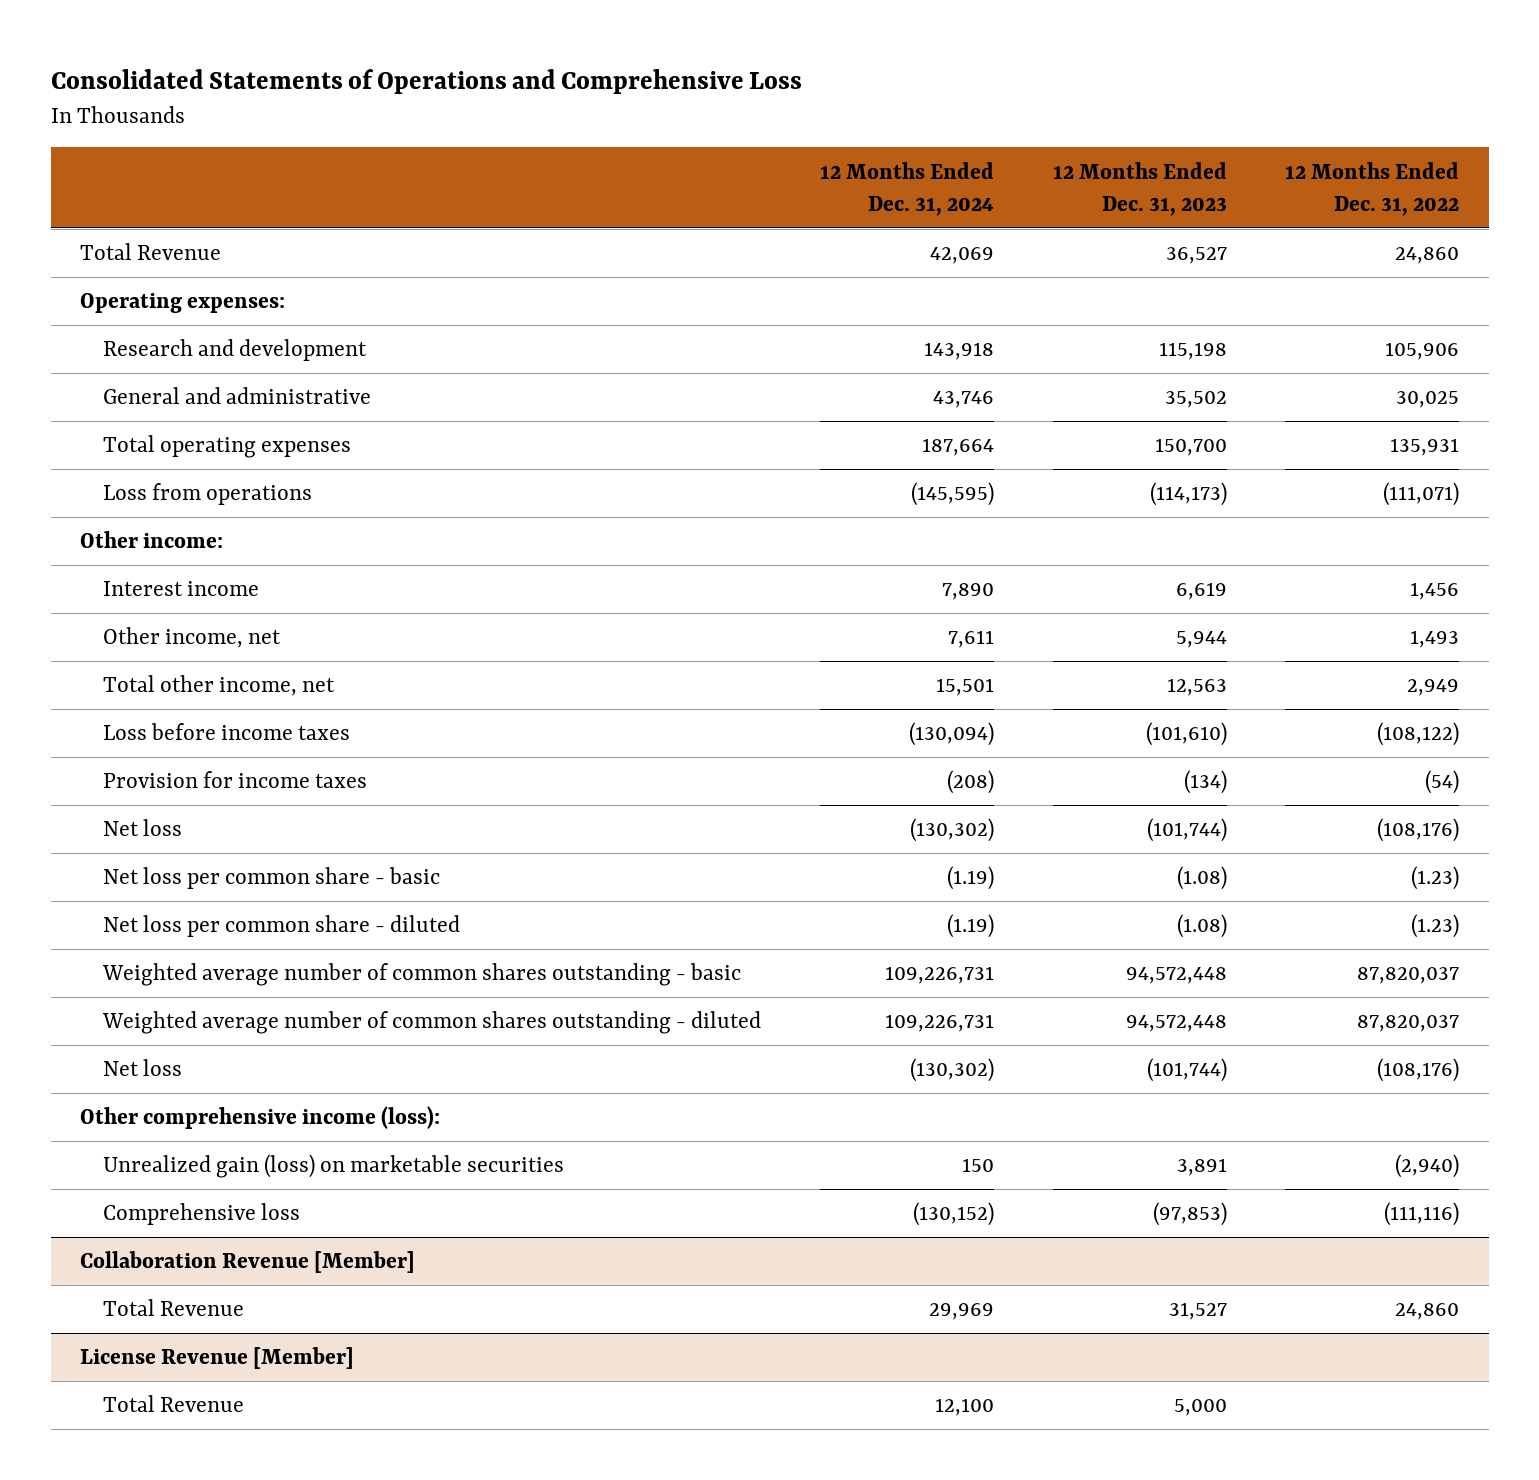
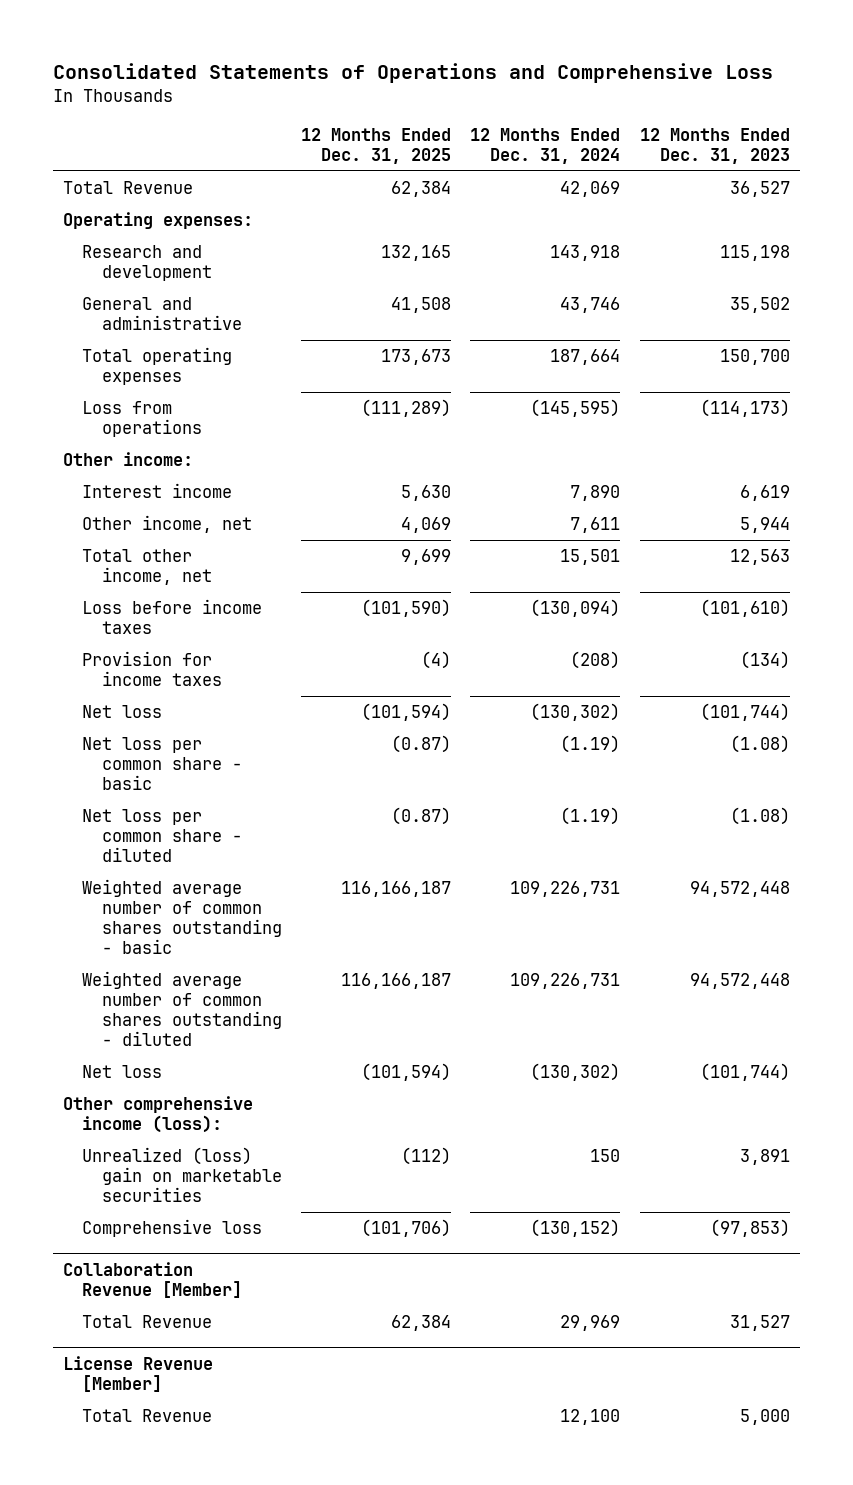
[1285,161,1460,216] 12 Months Ended Dec. 31, 2022 -> none
none -> [300,128,451,165] 12 Months Ended Dec. 31, 2025
[103,1154,565,1179] Unrealized gain (loss) on marketable securities -> [82,1147,282,1202] Unrealized (loss) gain on marketable securities

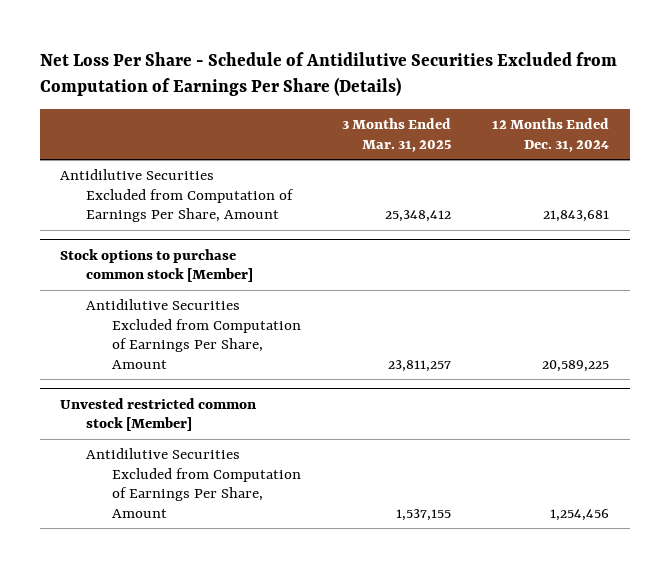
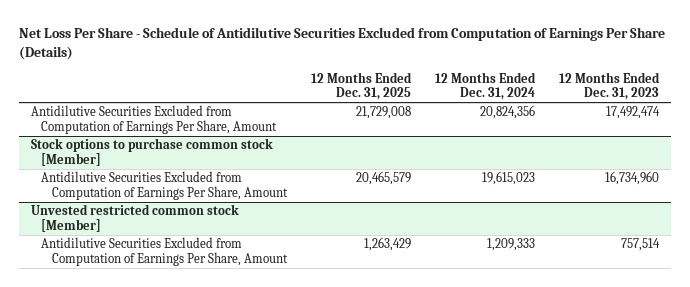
[342,118,452,152] 3 Months Ended Mar. 31, 2025 -> none
none -> [310,71,412,101] 12 Months Ended Dec. 31, 2025
none -> [558,71,660,101] 12 Months Ended Dec. 31, 2023
[543,210,610,223] 21,843,681 -> [479,105,535,120] 20,824,356
[542,359,610,372] 20,589,225 -> [481,171,535,186] 19,615,023
[550,508,610,521] 1,254,456 -> [486,238,535,252] 1,209,333

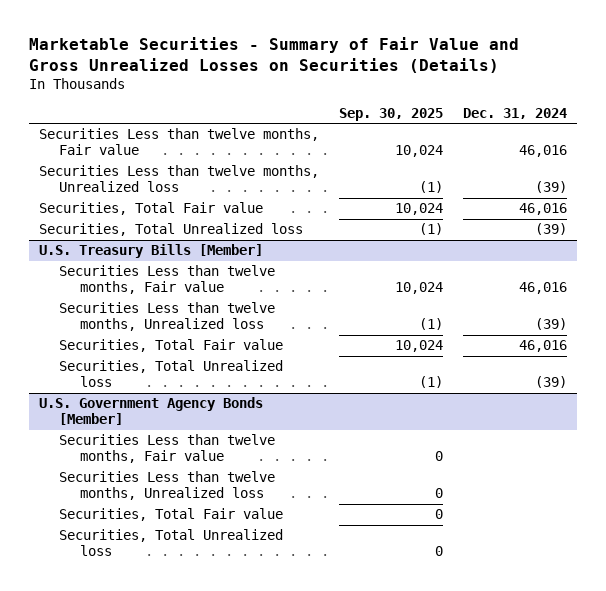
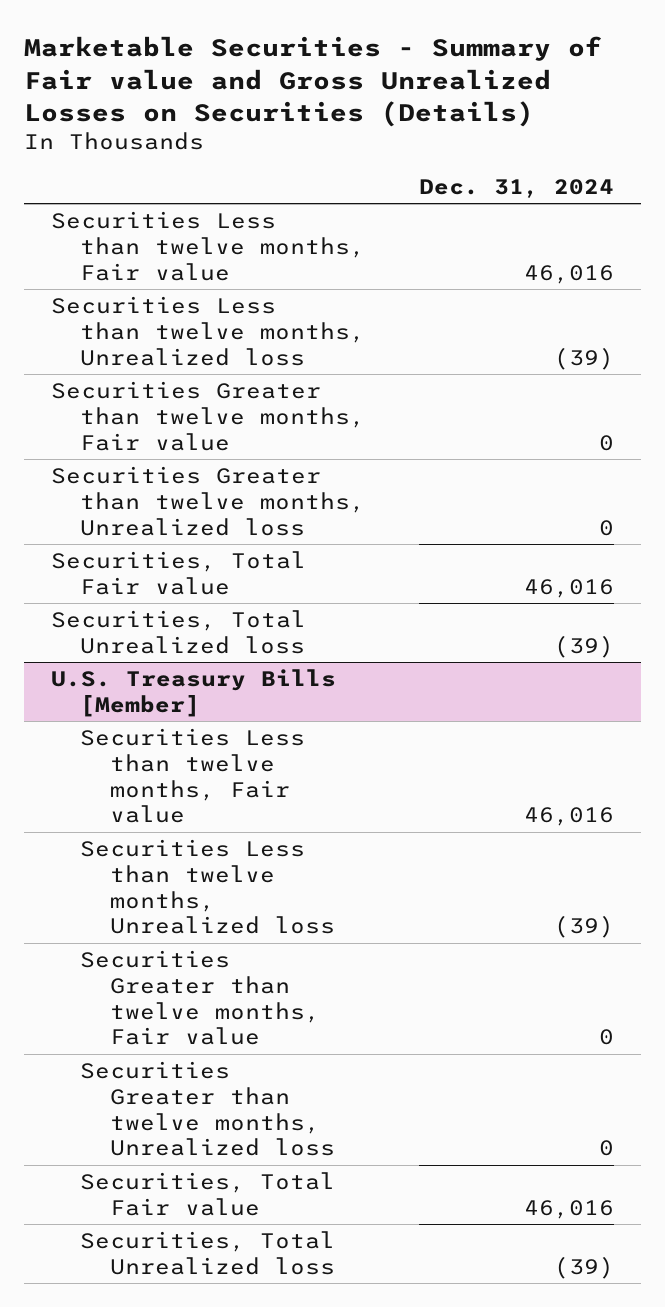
[29,37,520,74] Marketable Securities - Summary of Fair Value and Gross Unrealized Losses on Securities (Details) -> [23,36,602,128] Marketable Securities - Summary of Fair value and Gross Unrealized Losses on Securities (Details)
[339,108,444,122] Sep. 30, 2025 -> none
none -> [50,380,366,451] Securities Greater than twelve months, Fair value
none -> [50,465,366,536] Securities Greater than twelve months, Unrealized loss
none -> [80,949,320,1046] Securities Greater than twelve months, Fair value
none -> [80,1060,335,1157] Securities Greater than twelve months, Unrealized loss
[39,397,264,426] U.S. Government Agency Bonds [Member] -> none
[59,434,276,464] Securities Less than twelve months, Fair value -> none
[59,471,276,501] Securities Less than twelve months, Unrealized loss -> none
[59,508,284,522] Securities, Total Fair value -> none
[59,529,284,557] Securities, Total Unrealized loss -> none

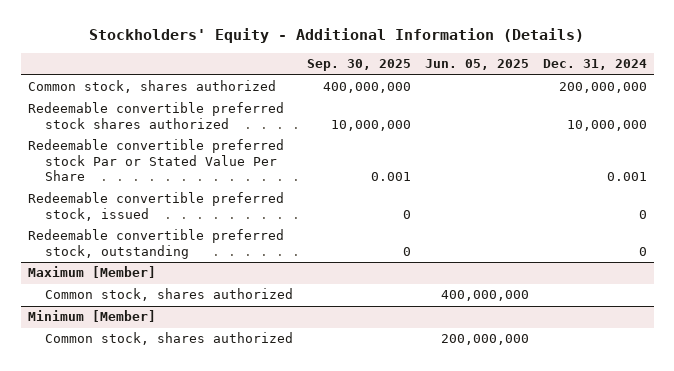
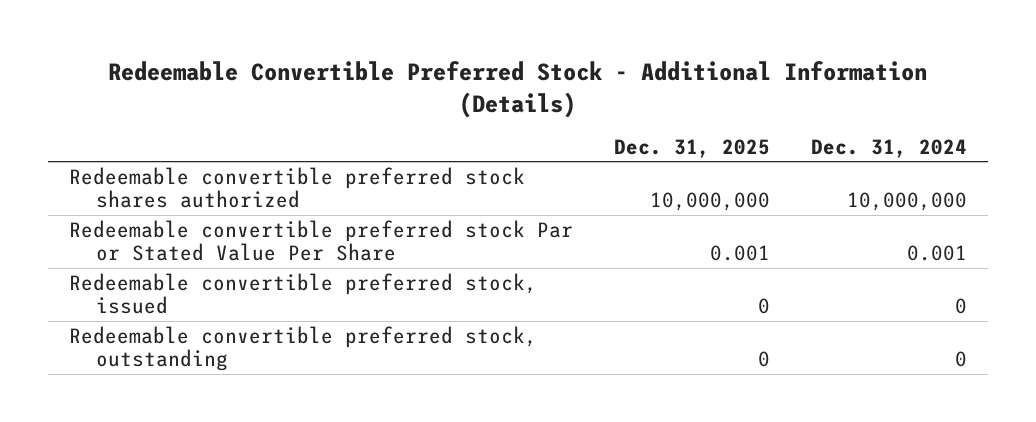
[89,28,585,44] Stockholders' Equity - Additional Information (Details) -> [108,60,928,118] Redeemable Convertible Preferred Stock - Additional Information (Details)
[306,59,411,72] Sep. 30, 2025 -> none
[424,59,529,71] Jun. 05, 2025 -> none
none -> [614,138,771,158] Dec. 31, 2025
[27,80,276,94] Common stock, shares authorized -> none
[27,266,156,279] Maximum [Member] -> none
[44,288,293,302] Common stock, shares authorized -> none
[27,310,156,323] Minimum [Member] -> none
[44,332,293,346] Common stock, shares authorized -> none

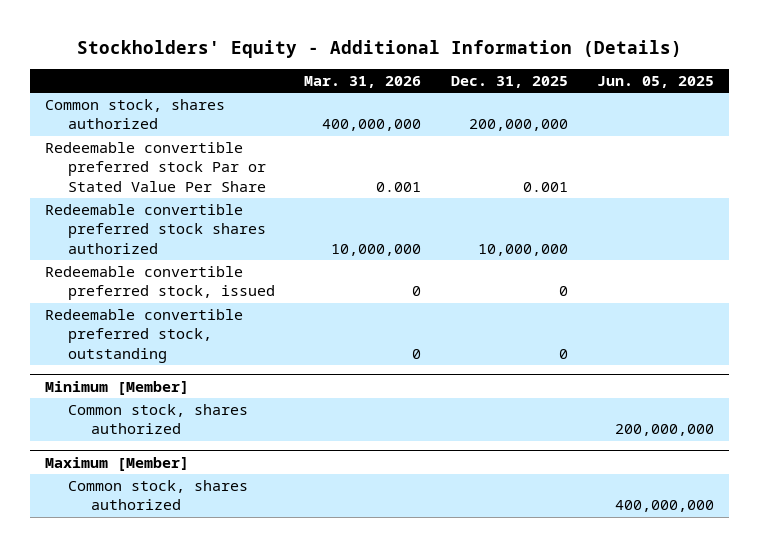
[108,60,928,118] Redeemable Convertible Preferred Stock - Additional Information (Details) -> [76,39,682,58] Stockholders' Equity - Additional Information (Details)
[811,138,968,158] Dec. 31, 2024 -> none
none -> [304,75,422,88] Mar. 31, 2026
none -> [597,75,715,88] Jun. 05, 2025
none -> [45,99,226,130] Common stock, shares authorized
[68,166,525,209] Redeemable convertible preferred stock shares authorized -> [45,204,266,254] Redeemable convertible preferred stock shares authorized
none -> [45,380,190,395] Minimum [Member]
none -> [67,404,248,435] Common stock, shares authorized
none -> [45,456,190,471] Maximum [Member]
none -> [67,480,248,511] Common stock, shares authorized

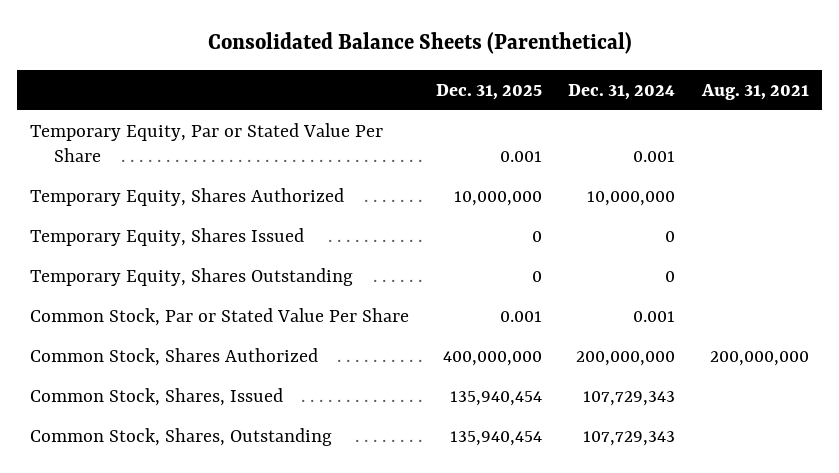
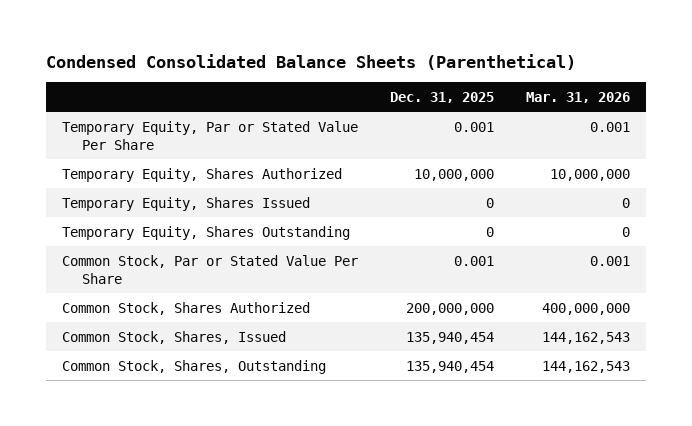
[207,31,632,54] Consolidated Balance Sheets (Parenthetical) -> [45,53,576,70] Condensed Consolidated Balance Sheets (Parenthetical)
[568,83,676,100] Dec. 31, 2024 -> none
[701,83,810,100] Aug. 31, 2021 -> none
none -> [525,91,630,103] Mar. 31, 2026
[442,351,542,367] 400,000,000 -> [405,302,494,315] 200,000,000

